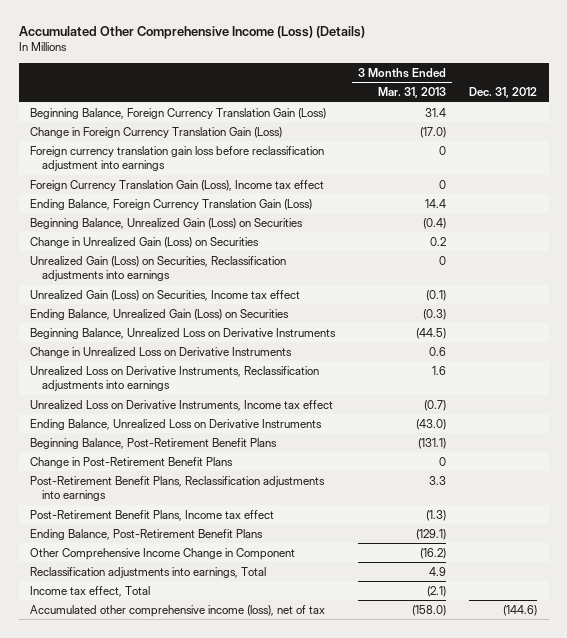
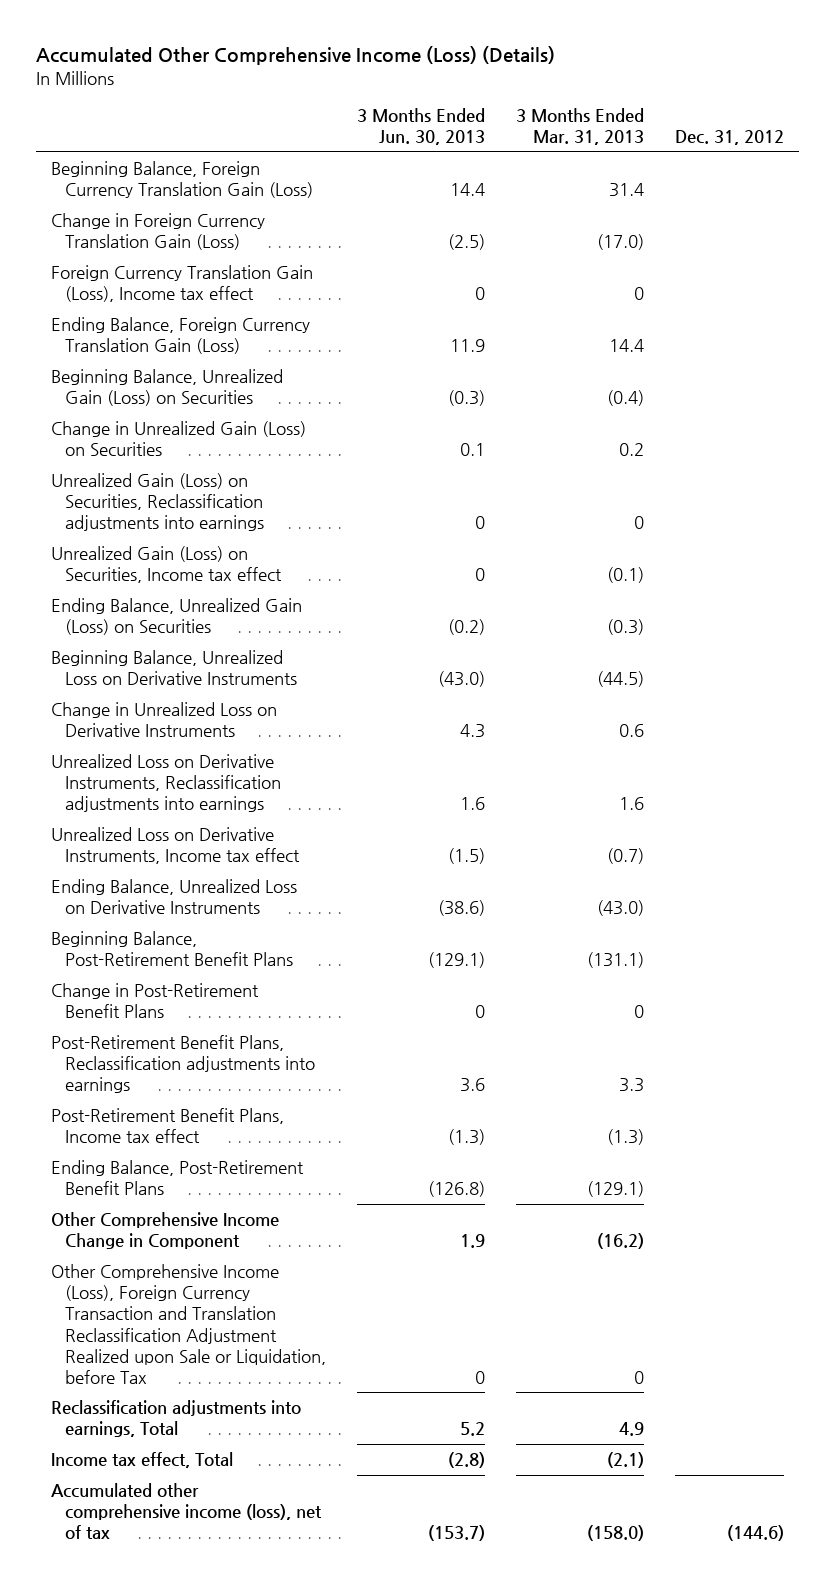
none -> [357,108,486,146] 3 Months Ended Jun. 30, 2013
[30,145,325,172] Foreign currency translation gain loss before reclassification adjustment into earnings -> none
none -> [51,1264,327,1384] Other Comprehensive Income (Loss), Foreign Currency Transaction and Translation Reclassification Adjustment Realized upon Sale or Liquidation, before Tax

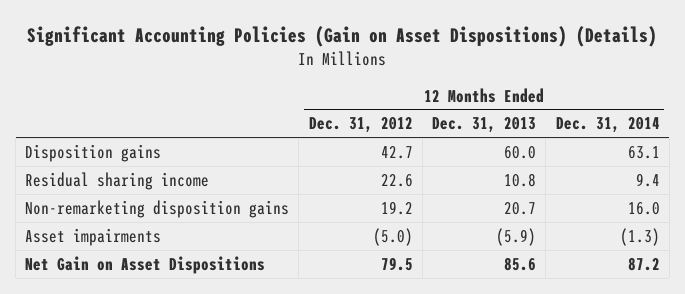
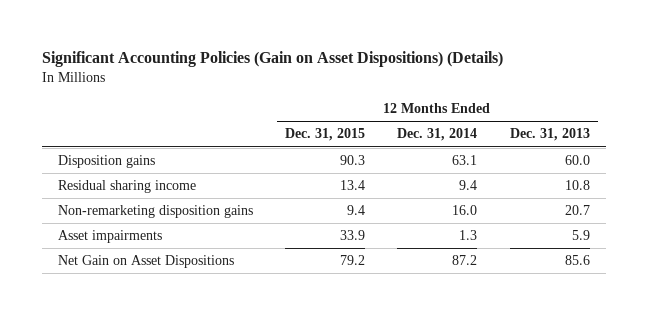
[308,117,413,134] Dec. 31, 2012 -> none
none -> [285,128,366,142] Dec. 31, 2015
[496,227,537,246] (5.9) -> [571,230,590,241] 5.9
[619,227,660,246] (1.3) -> [459,230,478,241] 1.3

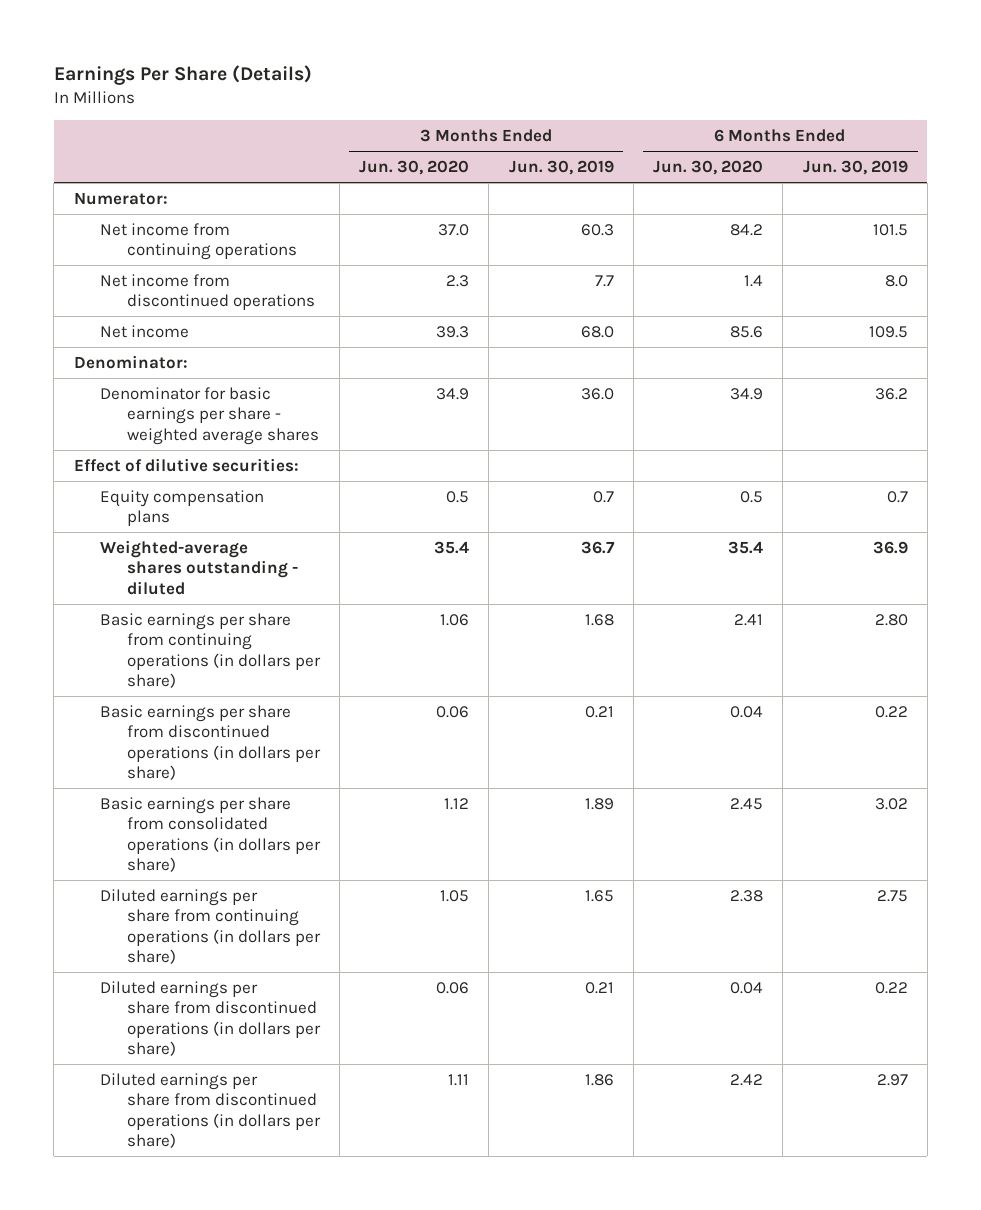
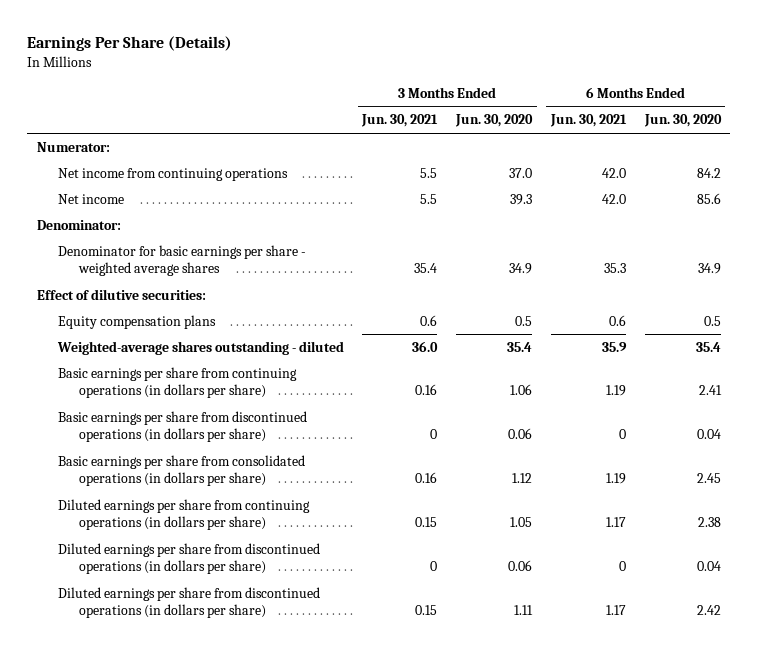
[508,160,614,176] Jun. 30, 2019 -> none
[802,160,908,176] Jun. 30, 2019 -> none
none -> [361,114,439,128] Jun. 30, 2021
none -> [549,114,627,128] Jun. 30, 2021
[100,273,315,311] Net income from discontinued operations -> none

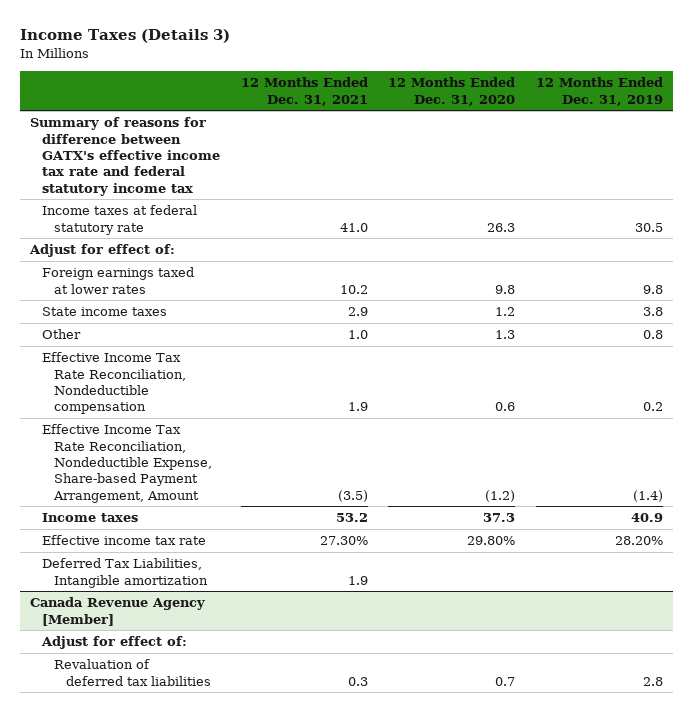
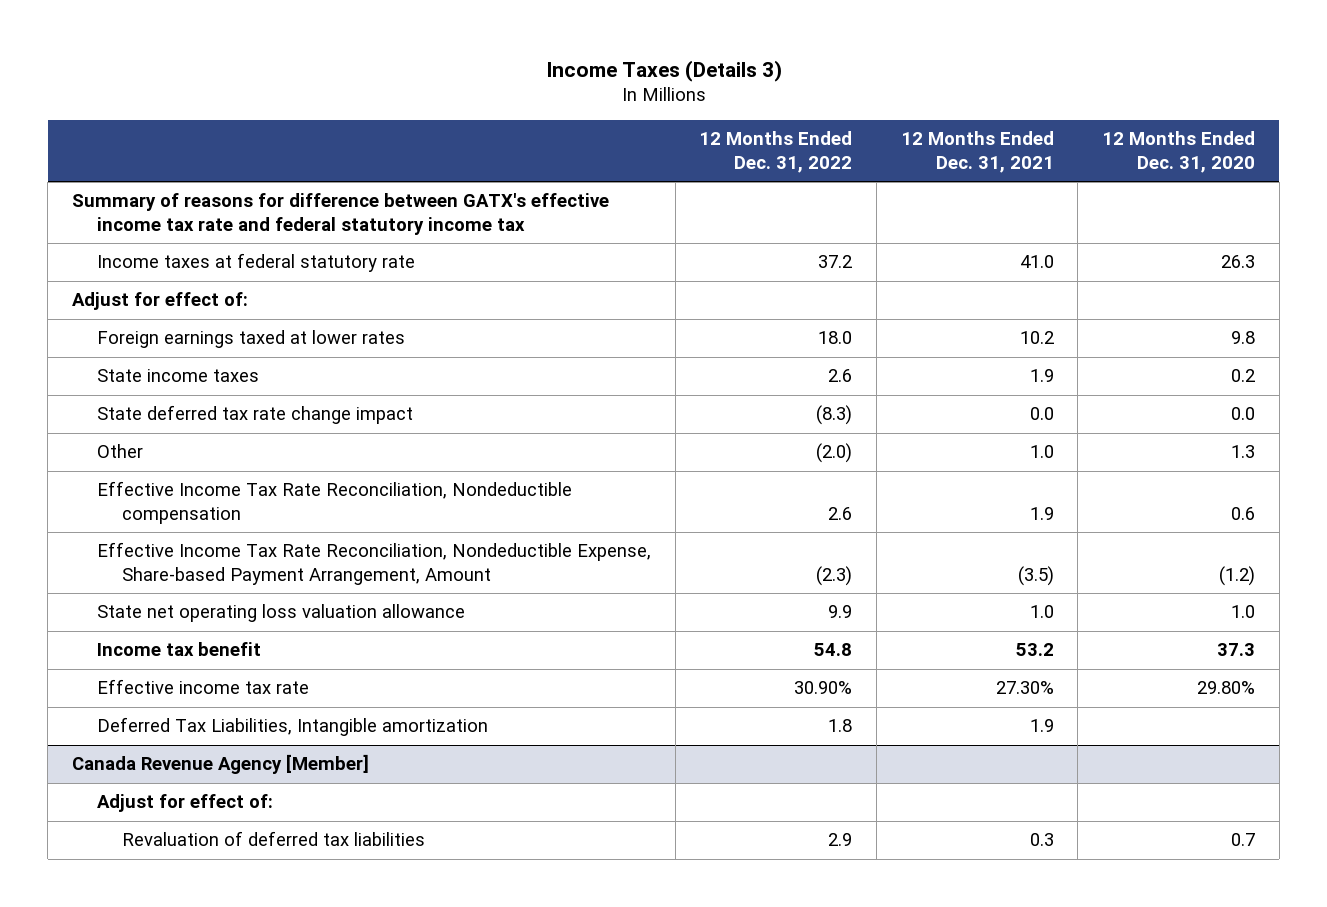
[535,77,663,106] 12 Months Ended Dec. 31, 2019 -> none
none -> [699,131,853,173] 12 Months Ended Dec. 31, 2022
[347,307,368,317] 2.9 -> [1029,369,1054,383] 1.9
[495,307,516,317] 1.2 -> [1231,369,1256,383] 0.2
none -> [97,405,414,425] State deferred tax rate change impact
none -> [97,604,466,623] State net operating loss valuation allowance
[42,513,139,523] Income taxes -> [97,642,262,657] Income tax benefit

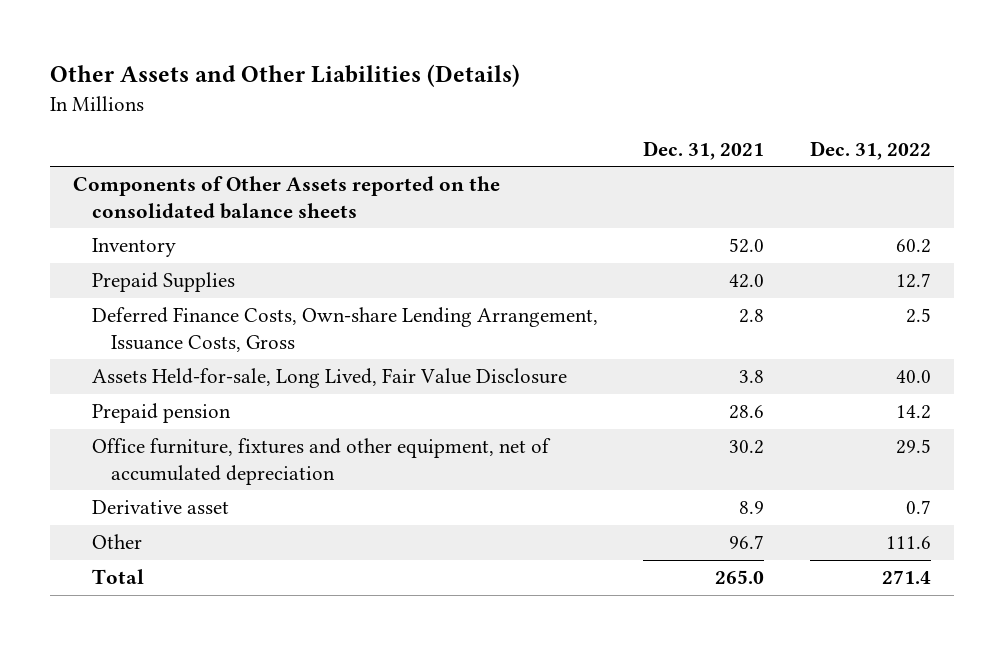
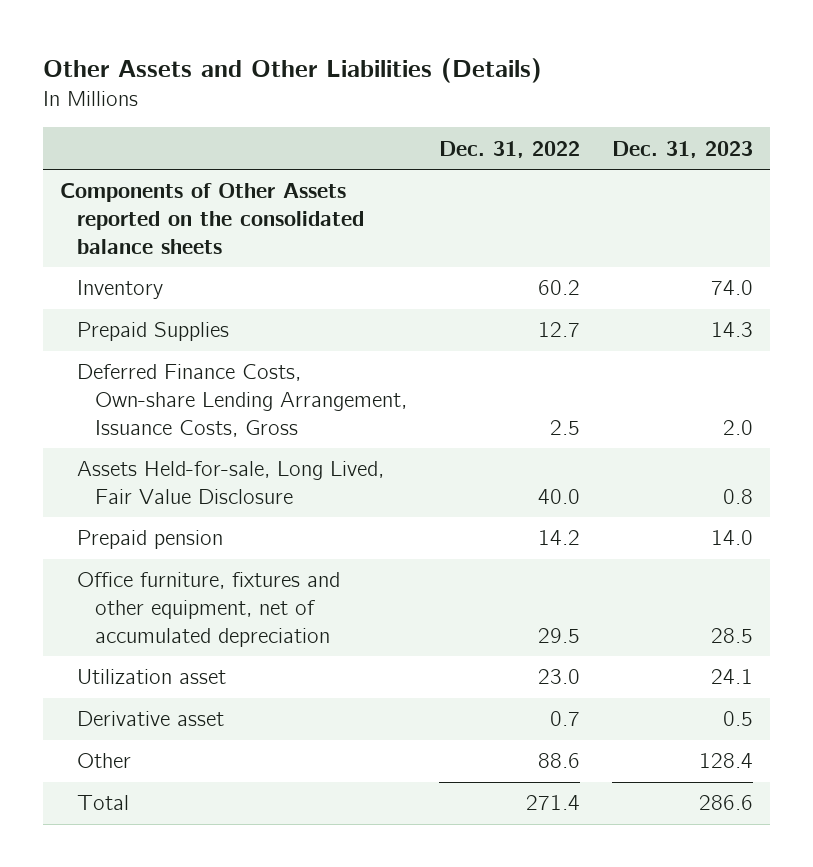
[643,140,765,160] Dec. 31, 2021 -> none
none -> [612,140,754,158] Dec. 31, 2023
none -> [77,669,227,685] Utilization asset
[886,536,932,550] 111.6 -> [538,753,581,769] 88.6

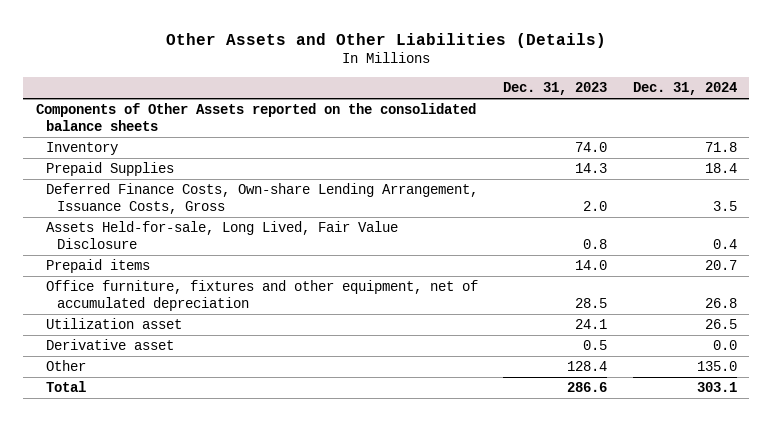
[439,140,581,158] Dec. 31, 2022 -> none
none -> [632,82,737,96] Dec. 31, 2024
[77,530,224,550] Prepaid pension -> [46,259,151,274] Prepaid items

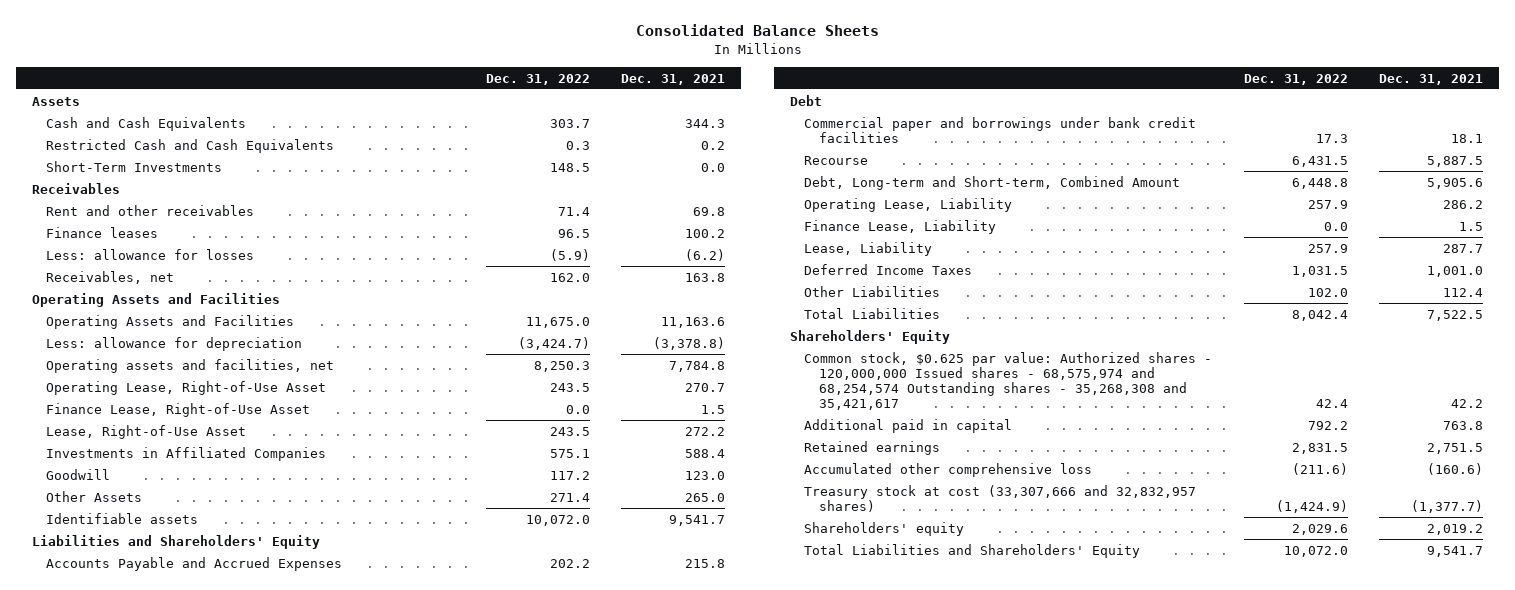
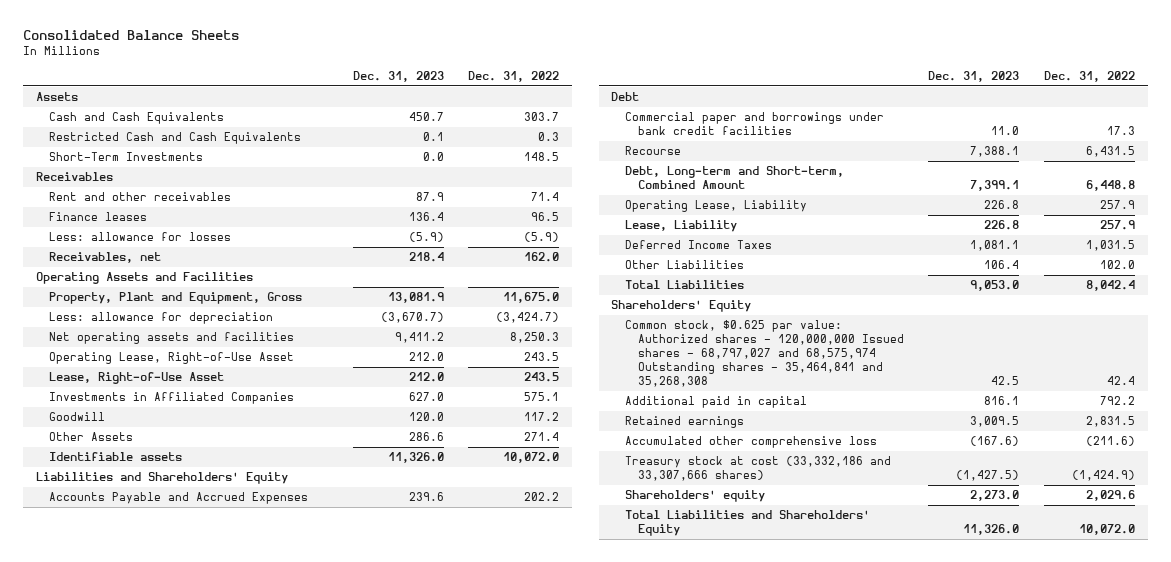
[621,73,726,85] Dec. 31, 2021 -> none
none -> [352,71,444,83] Dec. 31, 2023
[46,314,295,329] Operating Assets and Facilities -> [48,292,302,305] Property, Plant and Equipment, Gross
[46,358,335,373] Operating assets and facilities, net -> [48,332,294,345] Net operating assets and facilities
[46,402,311,417] Finance Lease, Right-of-Use Asset -> none
[804,219,997,234] Finance Lease, Liability -> none
[804,351,1213,411] Common stock, $0.625 par value: Authorized shares - 120,000,000 Issued shares - 68,575,974 and 68,254,574 Outstanding shares - 35,268,308 and 35,421,617 -> [624,320,904,388] Common stock, $0.625 par value: Authorized shares - 120,000,000 Issued shares - 68,797,027 and 68,575,974 Outstanding shares - 35,464,841 and 35,268,308
[804,484,1197,512] Treasury stock at cost (33,307,666 and 32,832,957 shares) -> [624,456,891,482] Treasury stock at cost (33,332,186 and 33,307,666 shares)

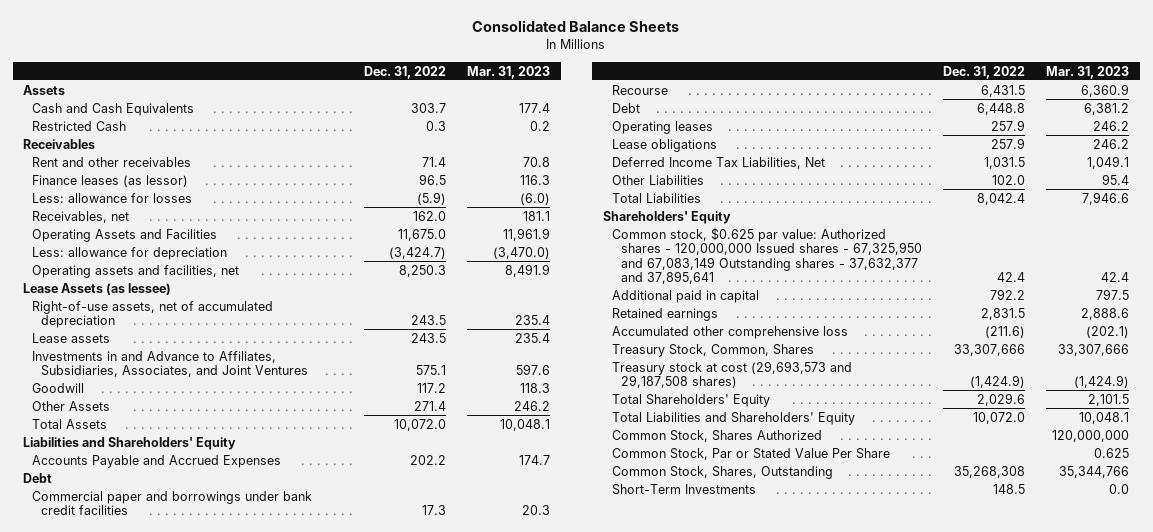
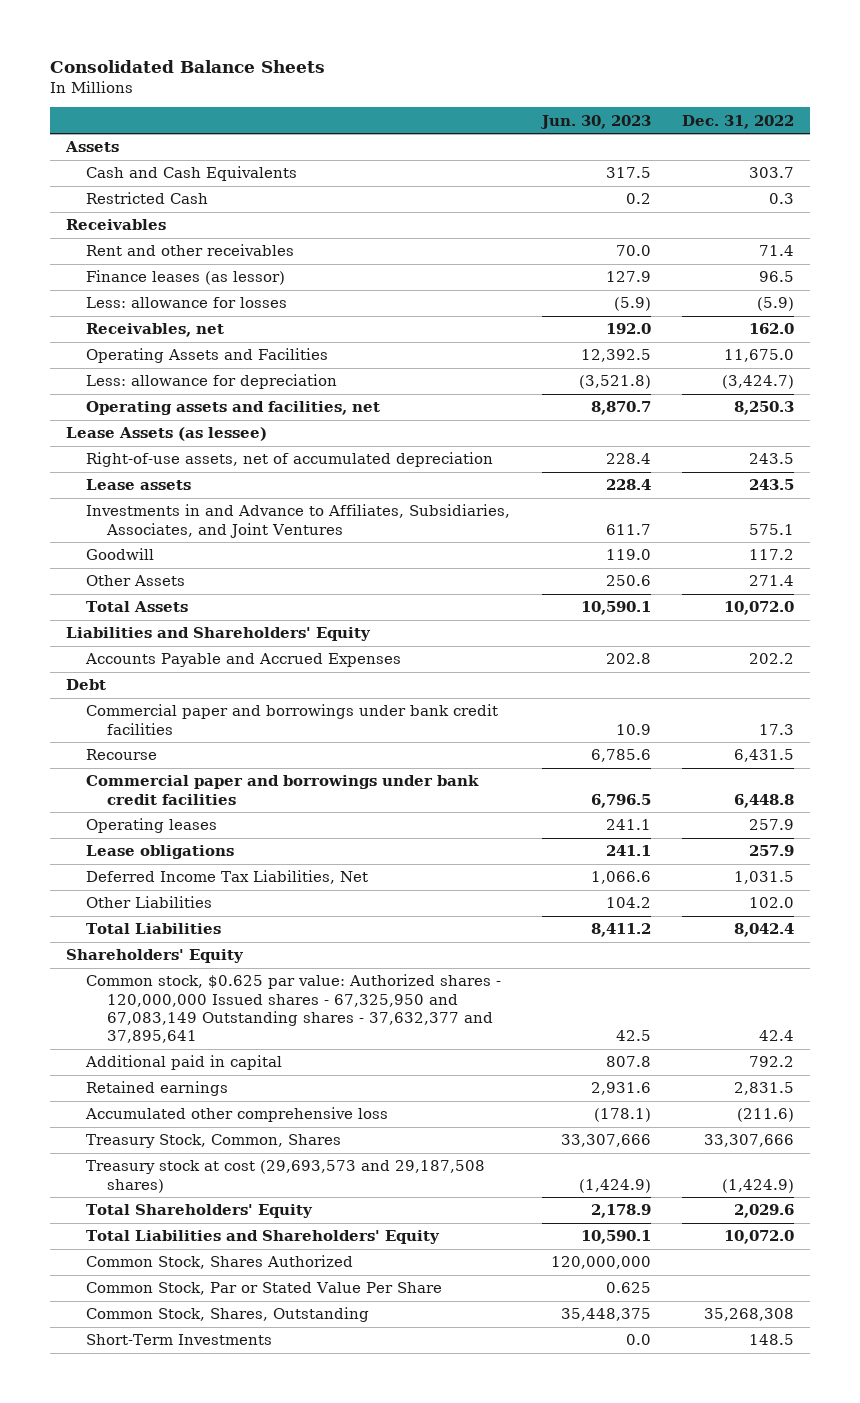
[466,65,550,79] Mar. 31, 2023 -> none
none -> [539,114,651,129] Jun. 30, 2023
[611,102,640,113] Debt -> [86,775,480,805] Commercial paper and borrowings under bank credit facilities

